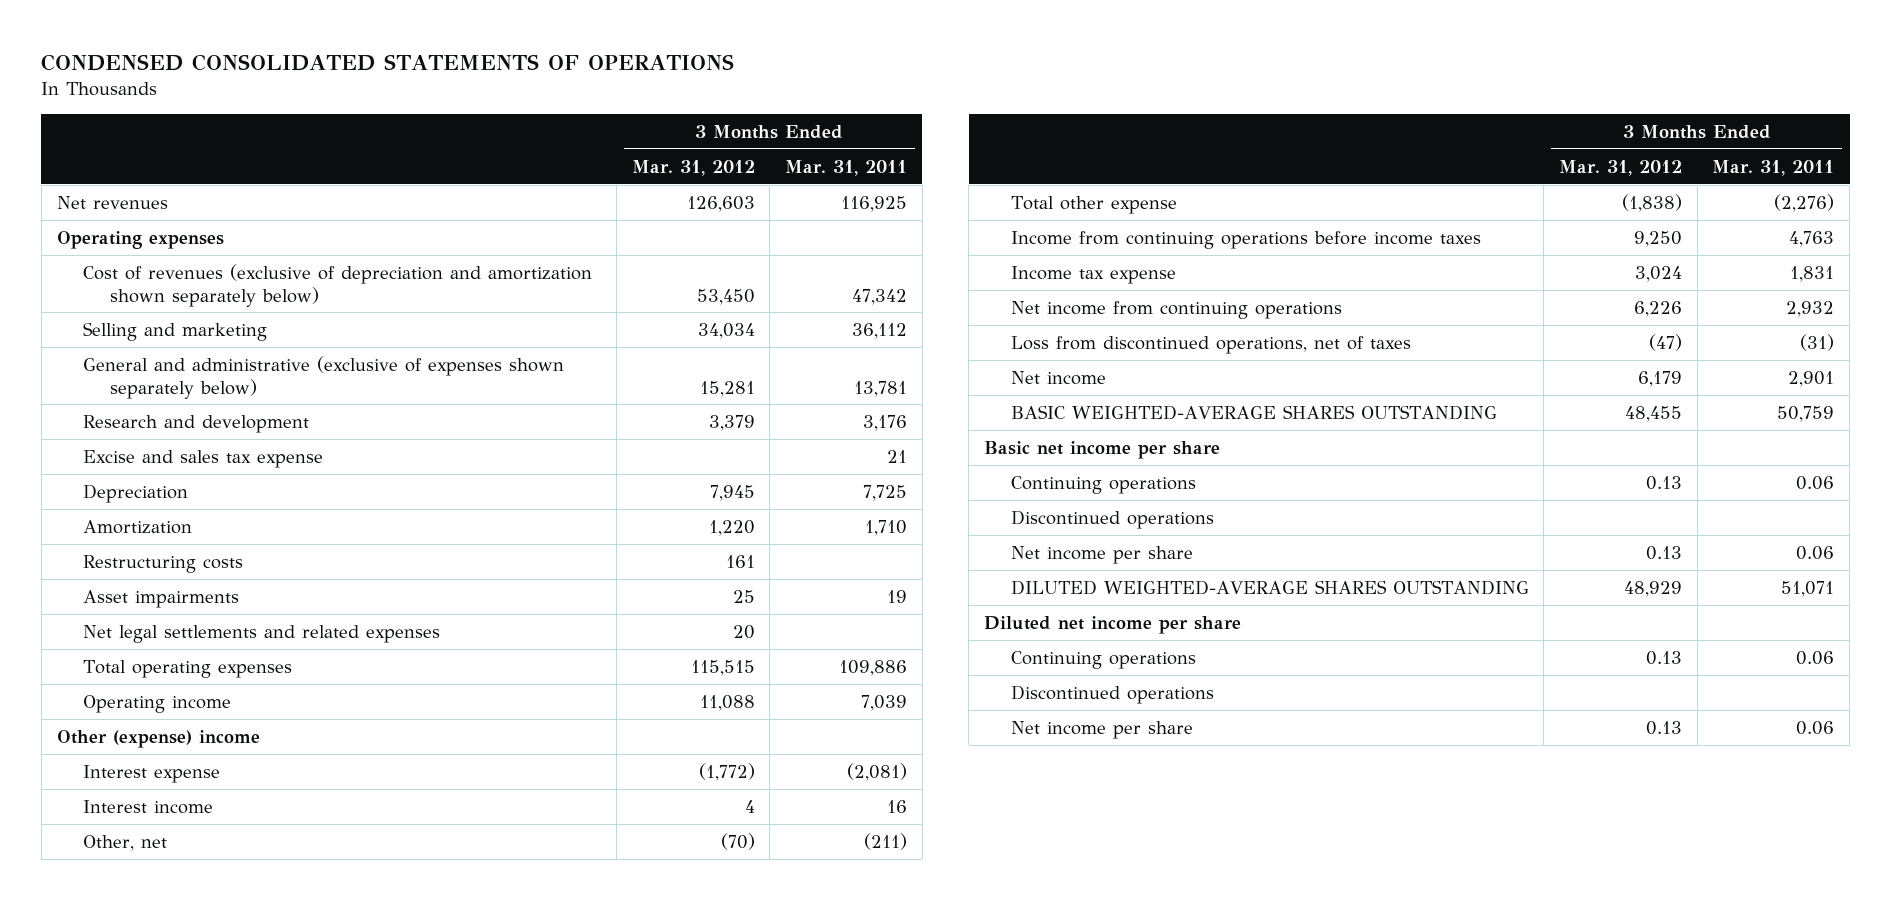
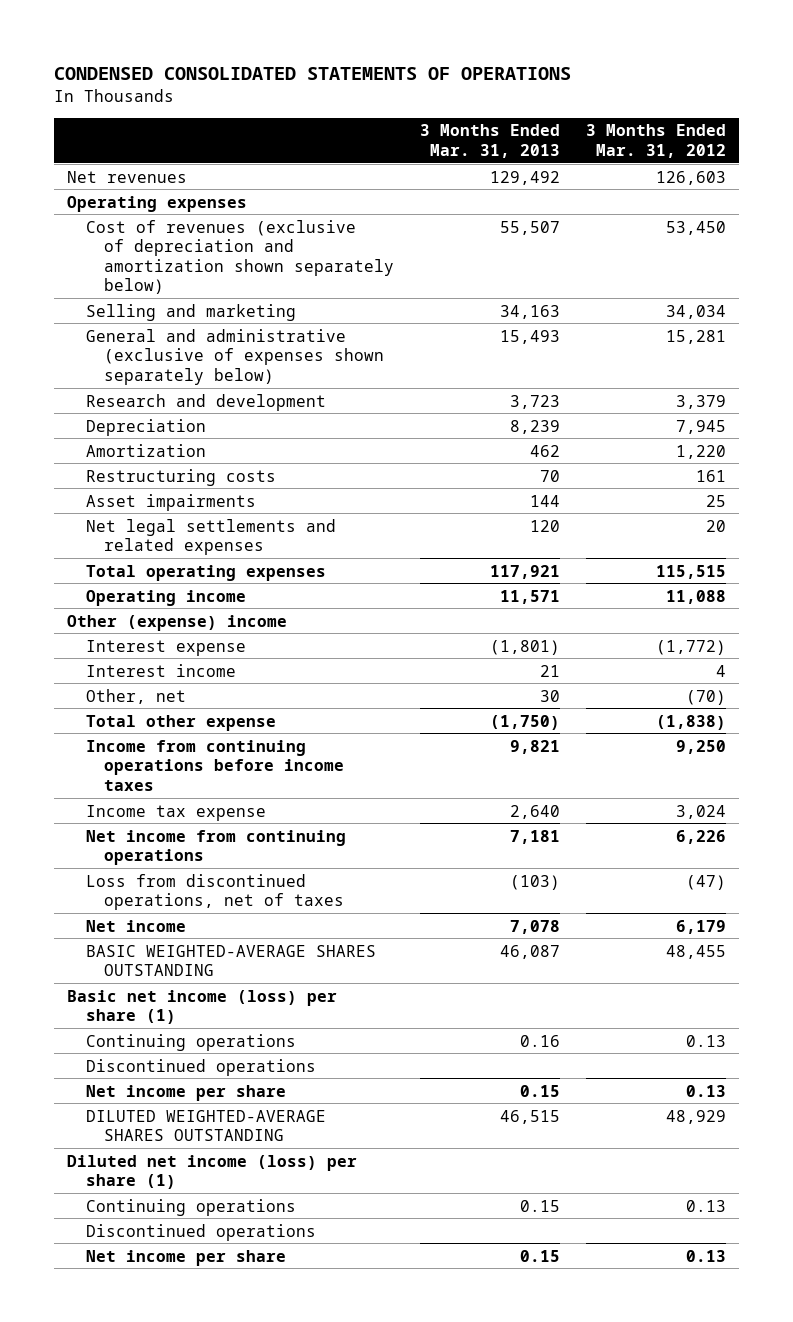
[785,159,908,176] Mar. 31, 2011 -> none
none -> [420,124,561,158] 3 Months Ended Mar. 31, 2013
[83,449,324,468] Excise and sales tax expense -> none
[984,440,1221,459] Basic net income per share -> [67,989,338,1025] Basic net income (loss) per share (1)
[984,615,1242,634] Diluted net income per share -> [67,1154,358,1190] Diluted net income (loss) per share (1)

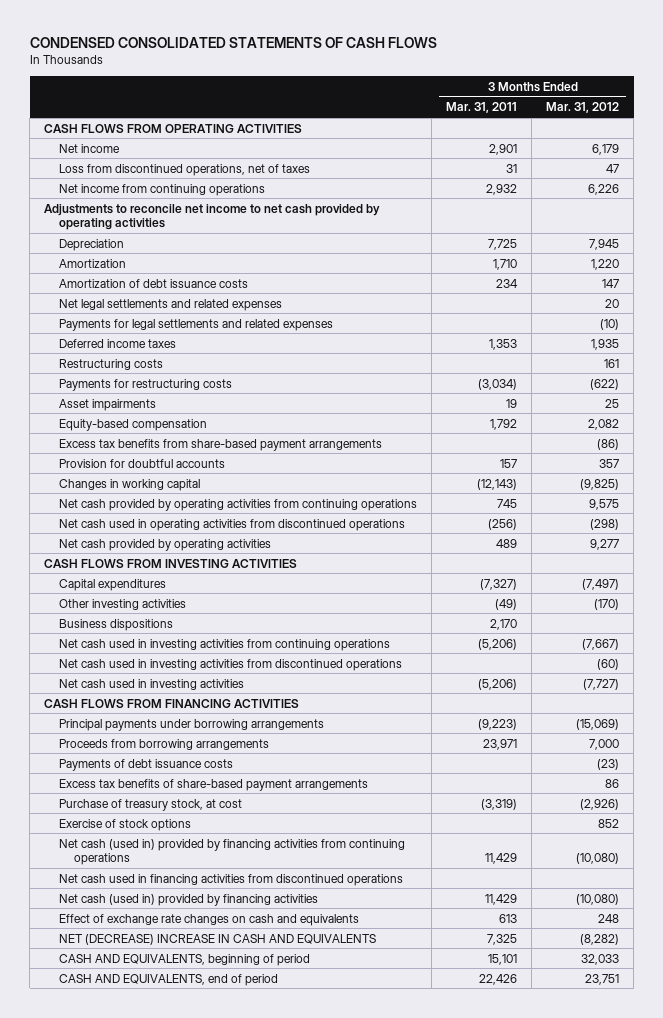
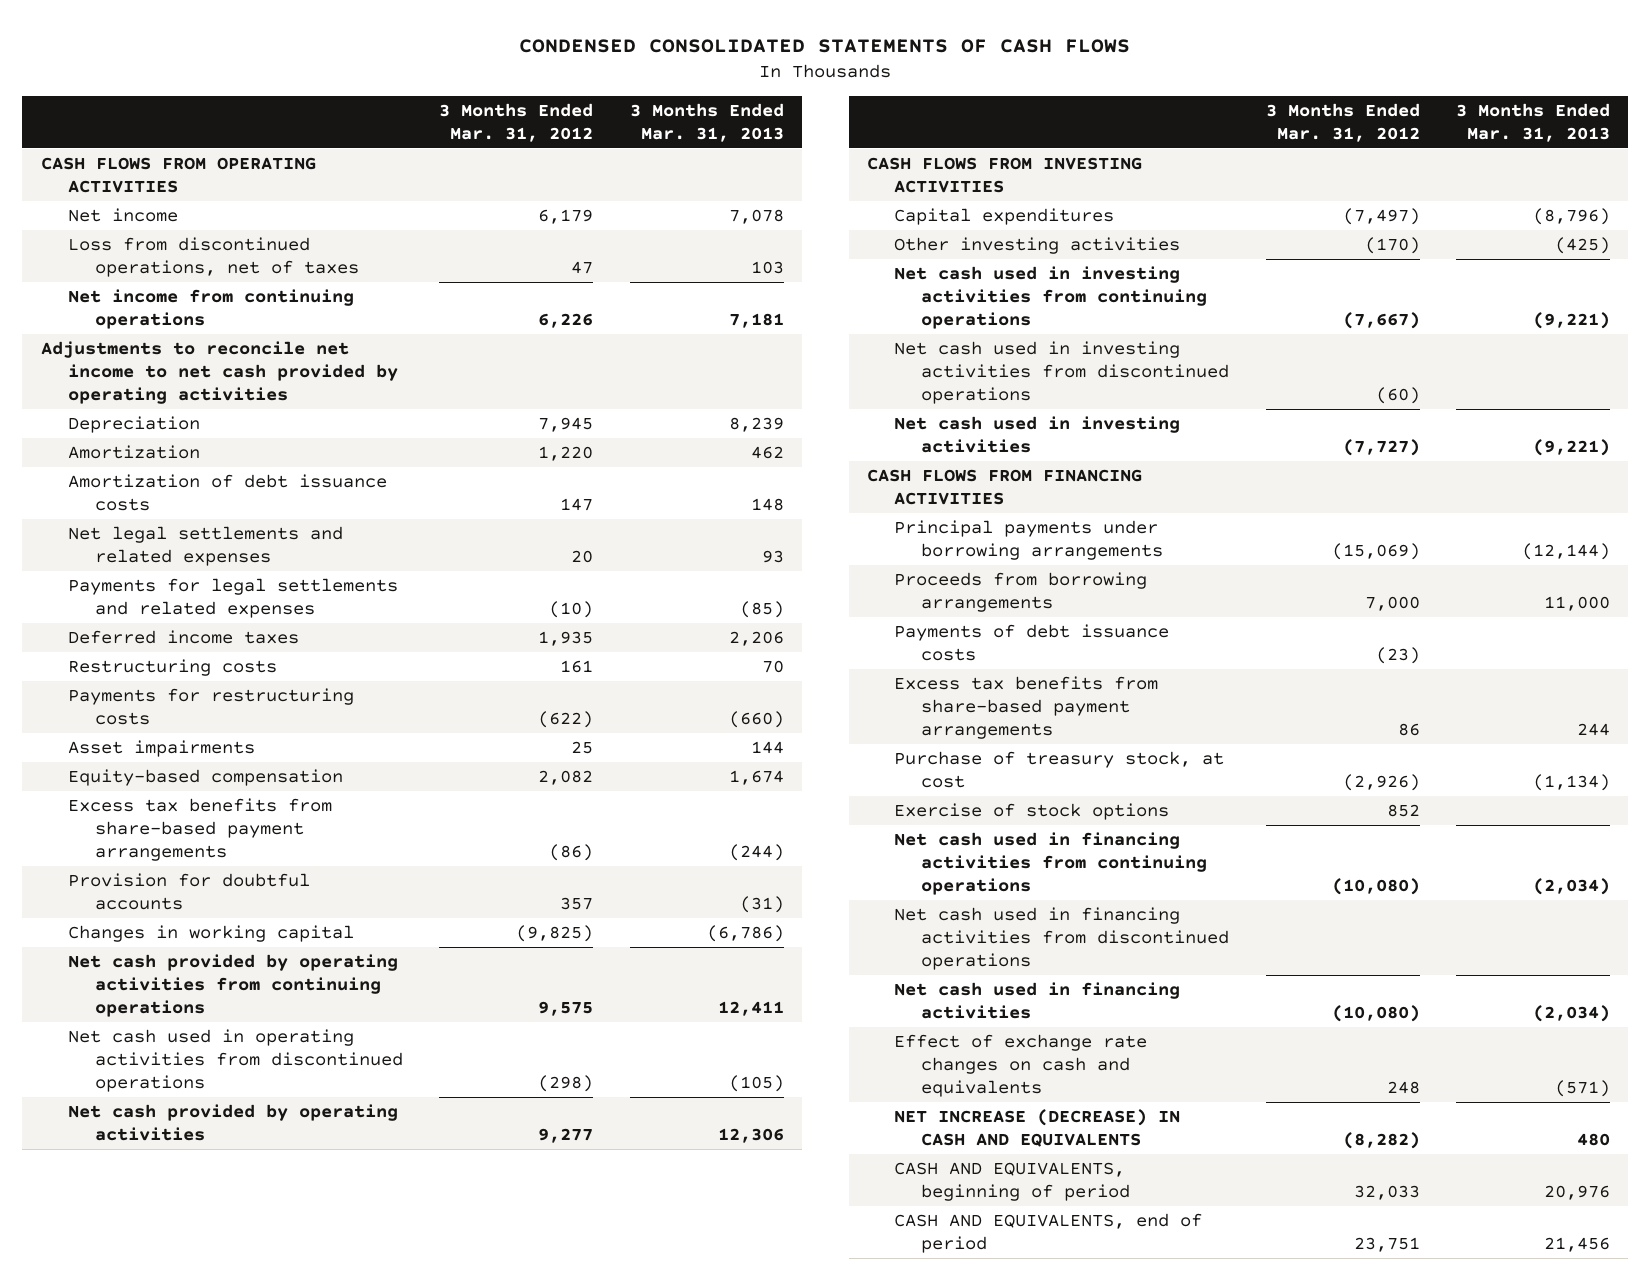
[446,102,518,114] Mar. 31, 2011 -> none
none -> [629,102,784,142] 3 Months Ended Mar. 31, 2013
[58,618,173,631] Business dispositions -> none
[58,778,368,791] Excess tax benefits of share-based payment arrangements -> [894,676,1159,739] Excess tax benefits from share-based payment arrangements
[58,838,405,865] Net cash (used in) provided by financing activities from continuing operations -> [894,832,1208,895] Net cash used in financing activities from continuing operations
[58,893,318,906] Net cash (used in) provided by financing activities -> [894,982,1181,1019] Net cash used in financing activities
[58,933,376,945] NET (DECREASE) INCREASE IN CASH AND EQUIVALENTS -> [894,1109,1181,1147] NET INCREASE (DECREASE) IN CASH AND EQUIVALENTS

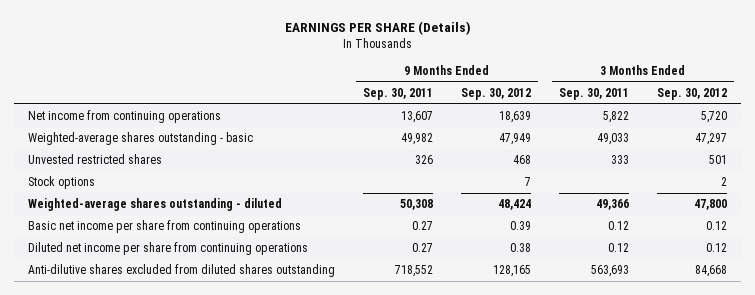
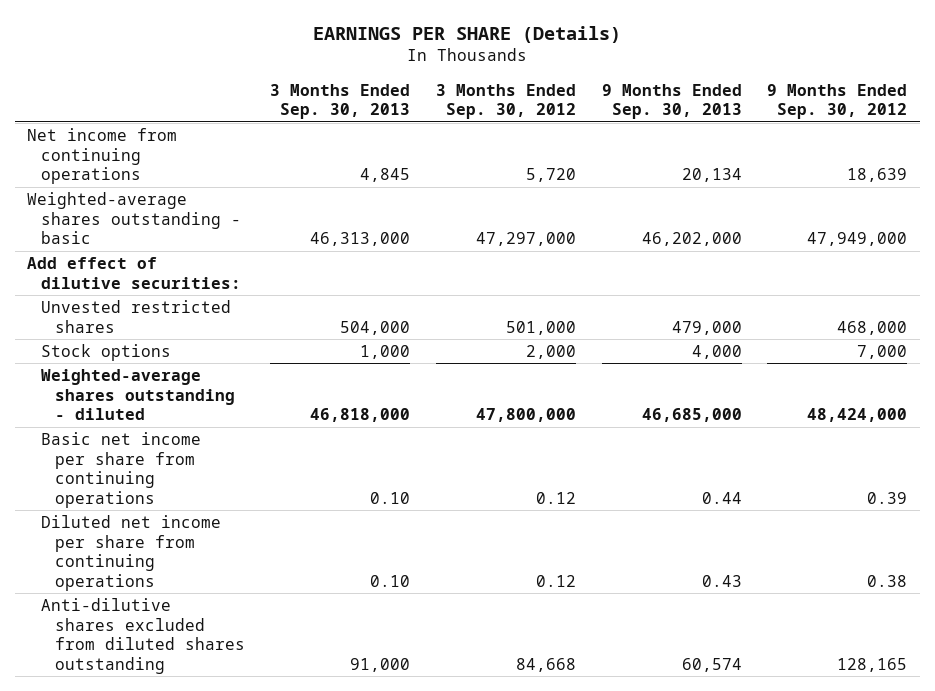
[363,87,434,100] Sep. 30, 2011 -> none
[559,87,630,100] Sep. 30, 2011 -> none
none -> [270,83,411,120] 3 Months Ended Sep. 30, 2013
none -> [601,83,742,120] 9 Months Ended Sep. 30, 2013
[499,133,532,146] 47,949 -> [807,232,908,247] 47,949,000
[695,133,728,146] 47,297 -> [475,232,576,247] 47,297,000
none -> [27,256,241,289] Add effect of dilutive securities:
[513,155,532,165] 468 -> [837,320,908,335] 468,000
[709,155,728,165] 501 -> [505,320,576,335] 501,000
[525,177,532,187] 7 -> [857,344,908,359] 7,000
[721,177,728,187] 2 -> [525,344,576,359] 2,000
[498,199,532,211] 48,424 -> [807,408,908,423] 48,424,000
[694,199,728,211] 47,800 -> [475,408,576,423] 47,800,000

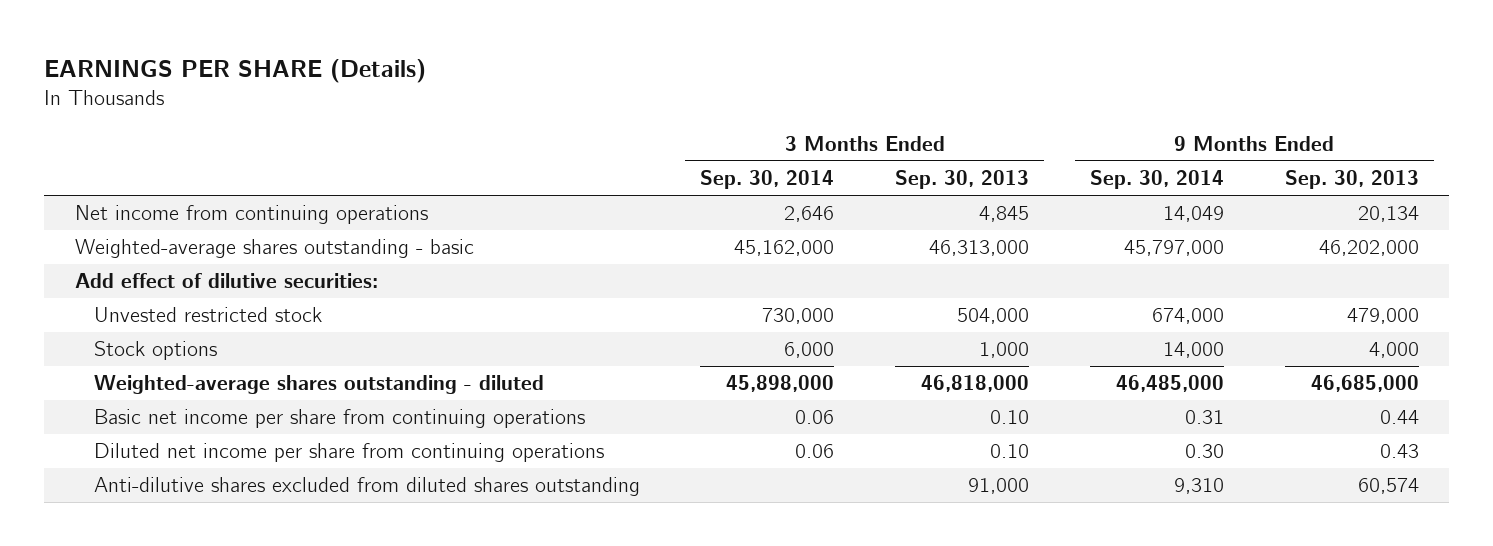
[435,83,576,120] 3 Months Ended Sep. 30, 2012 -> none
[767,83,908,120] 9 Months Ended Sep. 30, 2012 -> none
none -> [700,170,835,190] Sep. 30, 2014
none -> [1089,170,1224,190] Sep. 30, 2014
[40,299,231,333] Unvested restricted shares -> [93,307,322,323] Unvested restricted stock

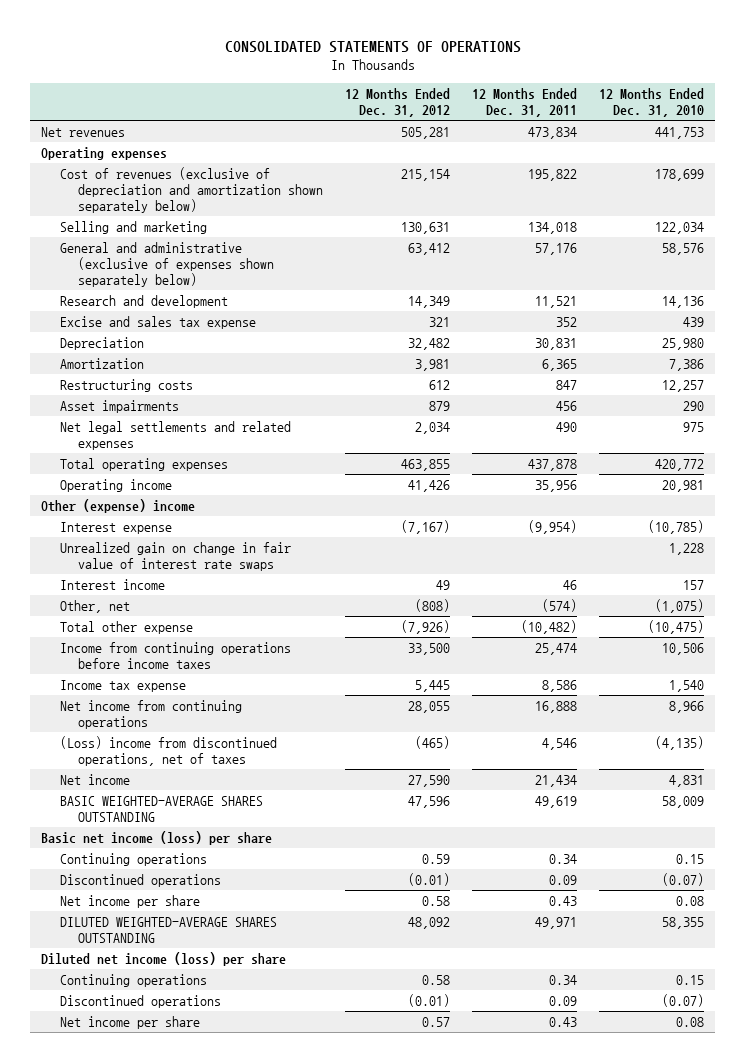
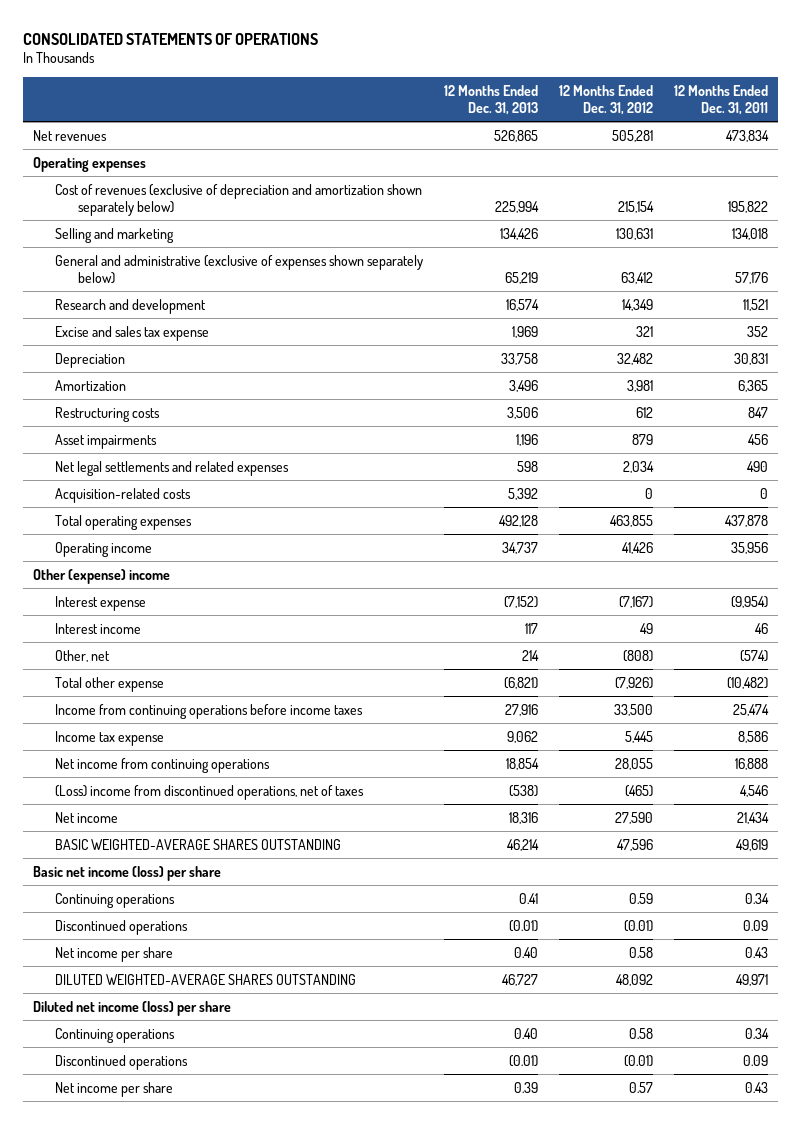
[599,87,705,117] 12 Months Ended Dec. 31, 2010 -> none
none -> [444,84,539,116] 12 Months Ended Dec. 31, 2013
none -> [55,487,192,503] Acquisition-related costs
[59,541,291,571] Unrealized gain on change in fair value of interest rate swaps -> none

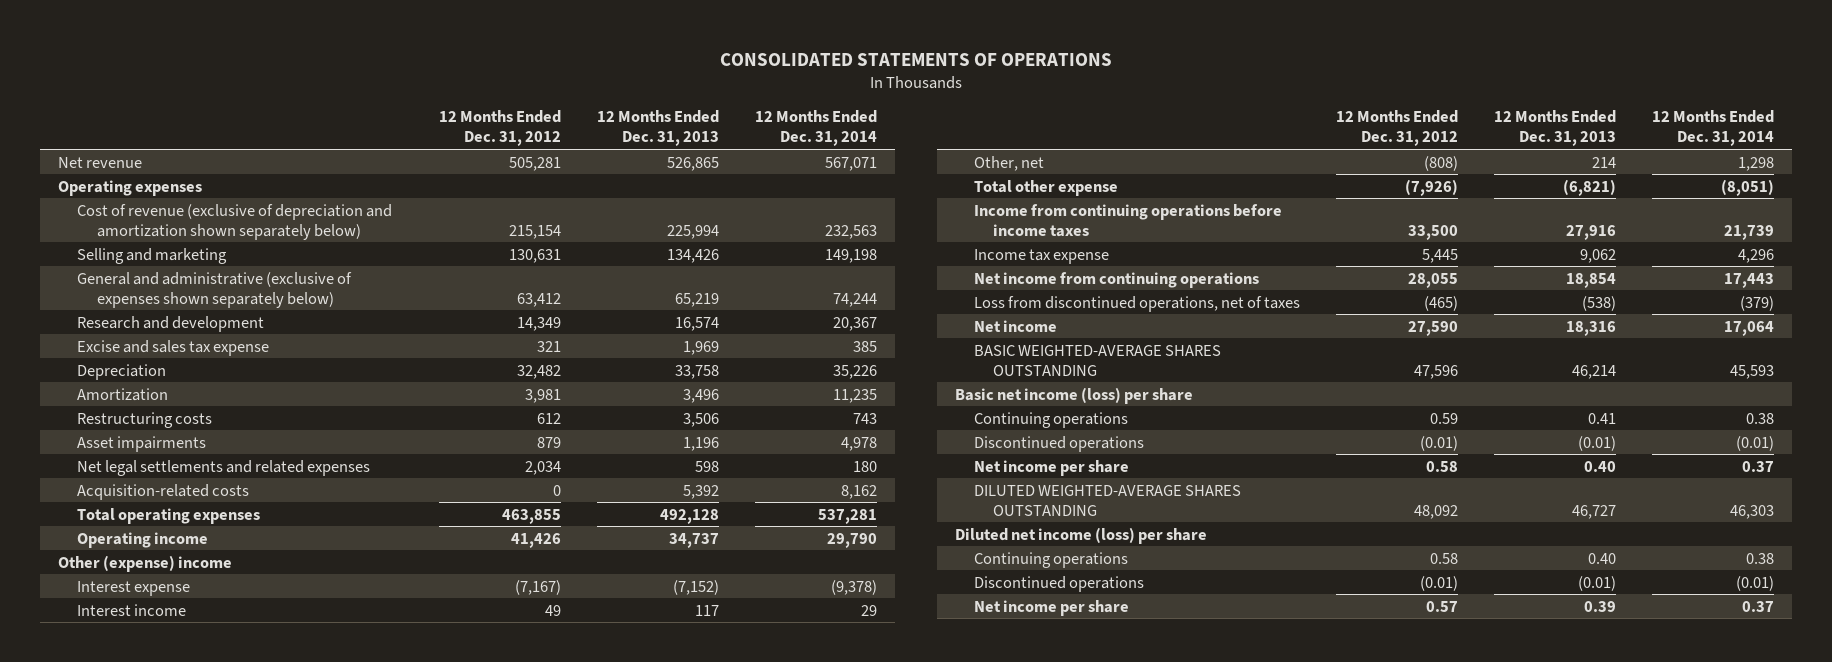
[673,84,768,116] 12 Months Ended Dec. 31, 2011 -> none
none -> [755,110,878,147] 12 Months Ended Dec. 31, 2014
[33,129,108,141] Net revenues -> [58,156,143,168] Net revenue
[55,183,423,216] Cost of revenues (exclusive of depreciation and amortization shown separately below) -> [77,203,393,240] Cost of revenue (exclusive of depreciation and amortization shown separately below)
[55,784,365,800] (Loss) income from discontinued operations, net of taxes -> [974,295,1301,312] Loss from discontinued operations, net of taxes

